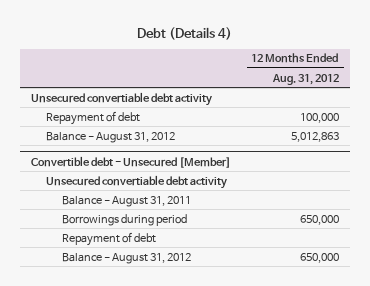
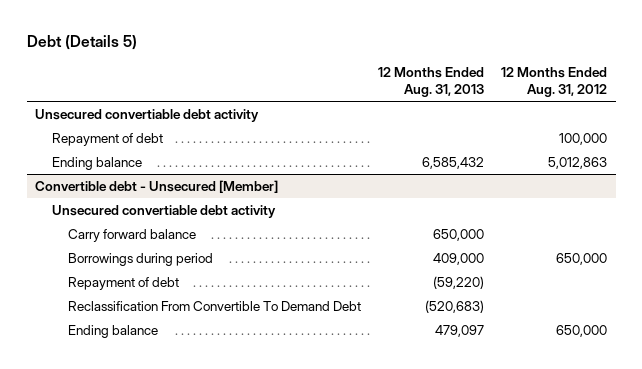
[136,26,232,40] Debt (Details 4) -> [26,35,137,51] Debt (Details 5)
none -> [378,67,485,98] 12 Months Ended Aug. 31, 2013
[46,131,176,143] Balance - August 31, 2012 -> [51,156,142,170] Ending balance
[61,195,191,207] Balance - August 31, 2011 -> [68,228,197,242] Carry forward balance
none -> [68,300,362,311] Reclassification From Convertible To Demand Debt
[61,252,191,264] Balance - August 31, 2012 -> [68,324,159,338] Ending balance

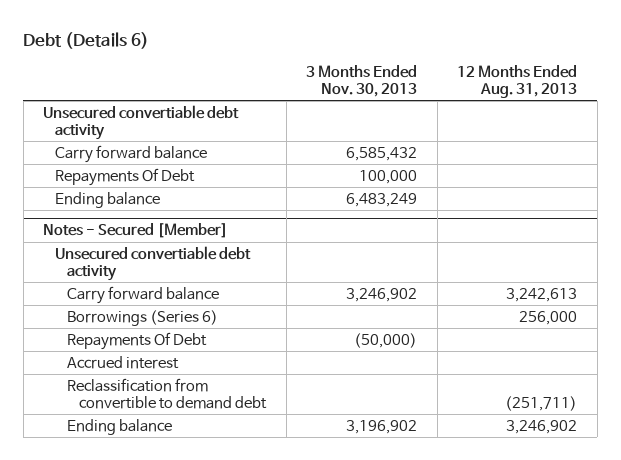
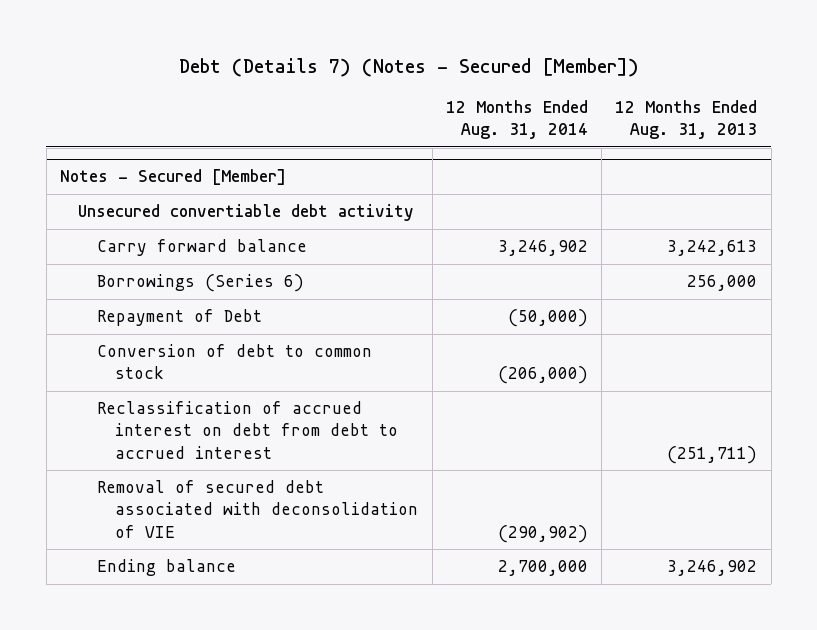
[23,31,150,49] Debt (Details 6) -> [178,57,639,77] Debt (Details 7) (Notes - Secured [Member])
[306,64,418,97] 3 Months Ended Nov. 30, 2013 -> none
none -> [445,100,588,140] 12 Months Ended Aug. 31, 2014
[43,104,240,140] Unsecured convertiable debt activity -> none
[55,144,208,163] Carry forward balance -> none
[55,167,196,186] Repayments Of Debt -> none
[55,191,161,208] Ending balance -> none
[67,355,180,369] Accrued interest -> none
[67,331,208,350] Repayments Of Debt -> [96,309,262,327] Repayment of Debt
none -> [96,344,372,380] Conversion of debt to common stock
[67,377,268,409] Reclassification from convertible to demand debt -> [96,401,399,459] Reclassification of accrued interest on debt from debt to accrued interest
none -> [96,480,419,538] Removal of secured debt associated with deconsolidation of VIE

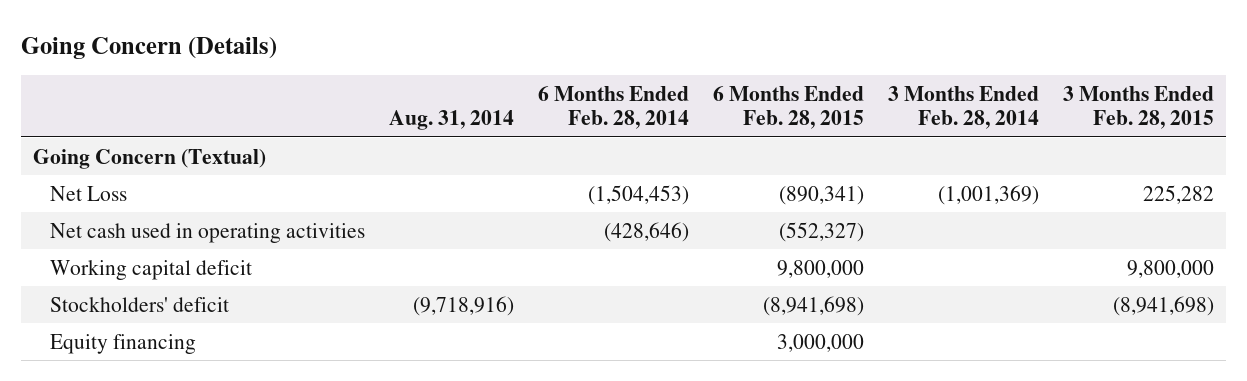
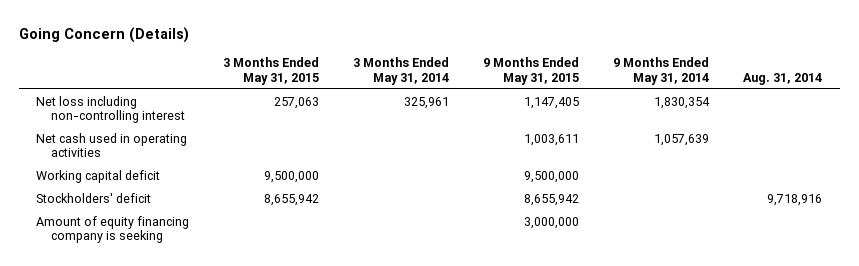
[537,85,689,130] 6 Months Ended Feb. 28, 2014 -> none
[713,85,865,130] 6 Months Ended Feb. 28, 2015 -> none
[888,85,1040,130] 3 Months Ended Feb. 28, 2014 -> none
[1063,85,1215,130] 3 Months Ended Feb. 28, 2015 -> none
none -> [223,56,320,85] 3 Months Ended May 31, 2015
none -> [353,56,450,85] 3 Months Ended May 31, 2014
none -> [483,56,580,85] 9 Months Ended May 31, 2015
none -> [613,56,710,85] 9 Months Ended May 31, 2014
[32,148,266,169] Going Concern (Textual) -> none
[49,185,127,201] Net Loss -> [36,95,186,124] Net loss including non-controlling interest
[49,333,196,354] Equity financing -> none
[412,295,514,316] (9,718,916) -> [767,193,823,206] 9,718,916
none -> [36,215,190,244] Amount of equity financing company is seeking

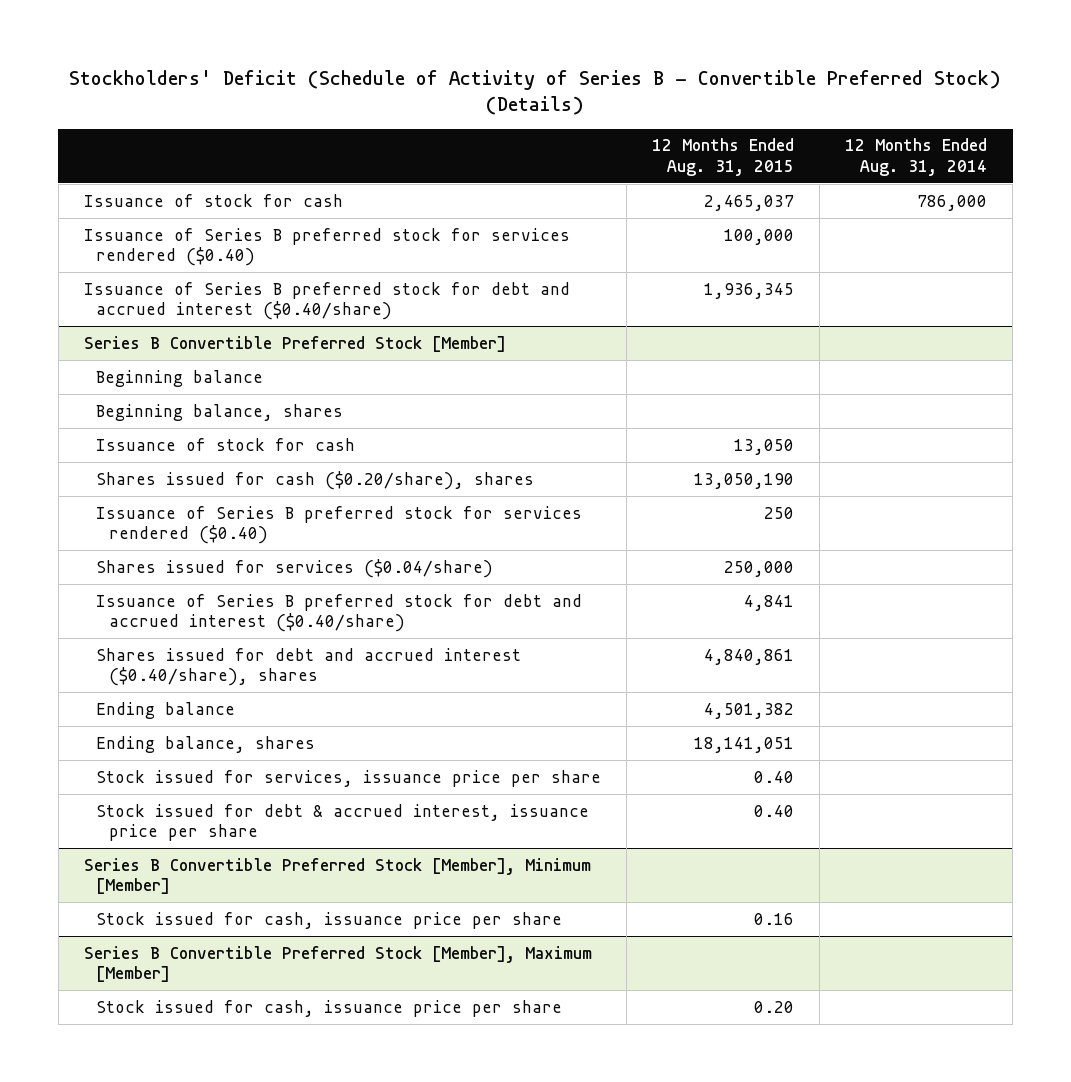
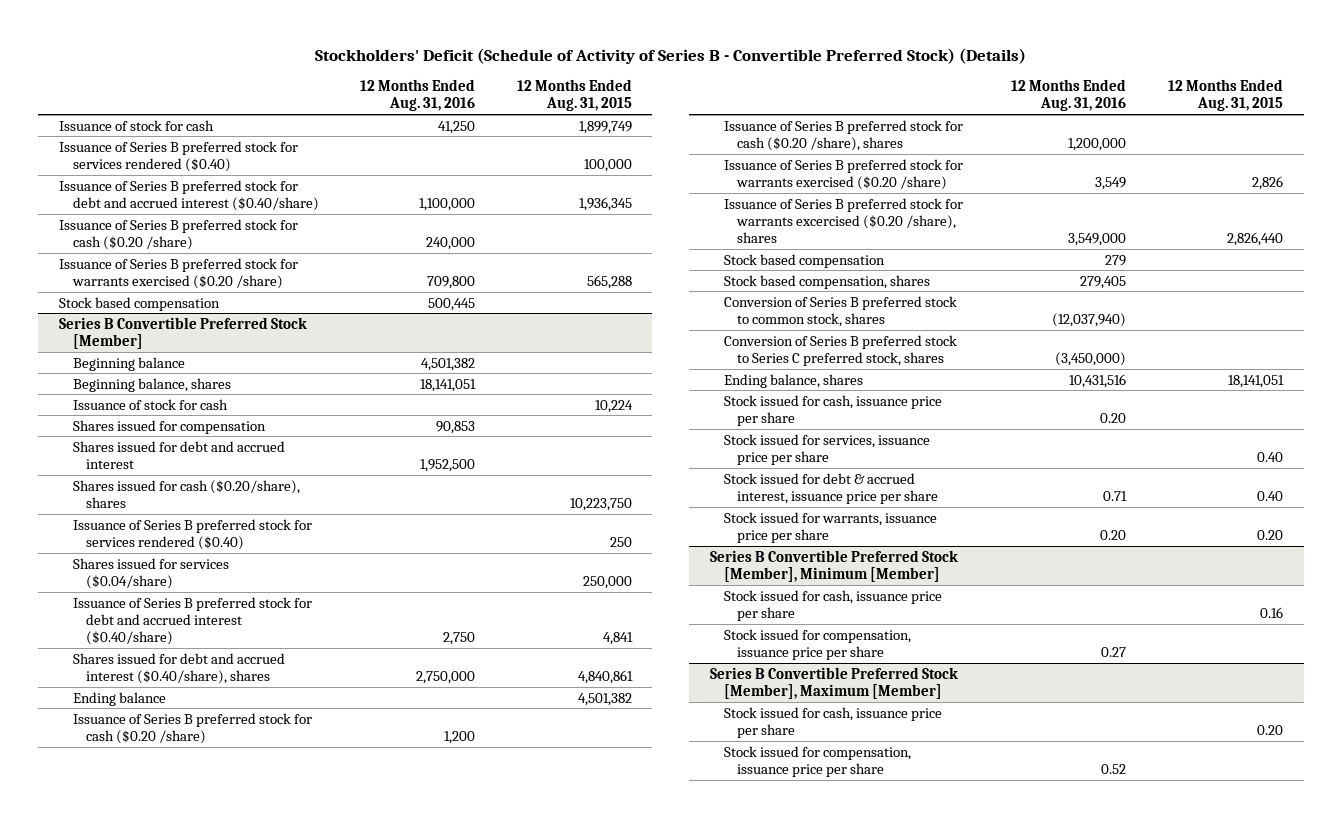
[845,138,988,176] 12 Months Ended Aug. 31, 2014 -> none
none -> [360,78,476,112] 12 Months Ended Aug. 31, 2016
[704,194,795,211] 2,465,037 -> [578,120,632,134] 1,899,749
none -> [58,218,298,250] Issuance of Series B preferred stock for cash ($0.20 /share)
none -> [58,257,298,289] Issuance of Series B preferred stock for warrants exercised ($0.20 /share)
none -> [58,296,220,311] Stock based compensation
[734,438,795,455] 13,050 -> [594,399,633,413] 10,224
none -> [72,419,266,434] Shares issued for compensation
none -> [72,440,285,469] Shares issued for debt and accrued interest
[694,472,795,489] 13,050,190 -> [569,497,632,511] 10,223,750
none -> [72,712,312,744] Issuance of Series B preferred stock for cash ($0.20 /share)
none -> [723,119,963,151] Issuance of Series B preferred stock for cash ($0.20 /share), shares
none -> [723,158,963,190] Issuance of Series B preferred stock for warrants exercised ($0.20 /share)
none -> [723,197,963,244] Issuance of Series B preferred stock for warrants excercised ($0.20 /share), shares
none -> [723,253,885,268] Stock based compensation
none -> [723,274,930,289] Stock based compensation, shares
none -> [723,295,957,327] Conversion of Series B preferred stock to common stock, shares
none -> [723,334,957,366] Conversion of Series B preferred stock to Series C preferred stock, shares
none -> [723,394,942,426] Stock issued for cash, issuance price per share
none -> [723,511,937,543] Stock issued for warrants, issuance price per share
none -> [723,628,911,660] Stock issued for compensation, issuance price per share
none -> [723,745,911,777] Stock issued for compensation, issuance price per share

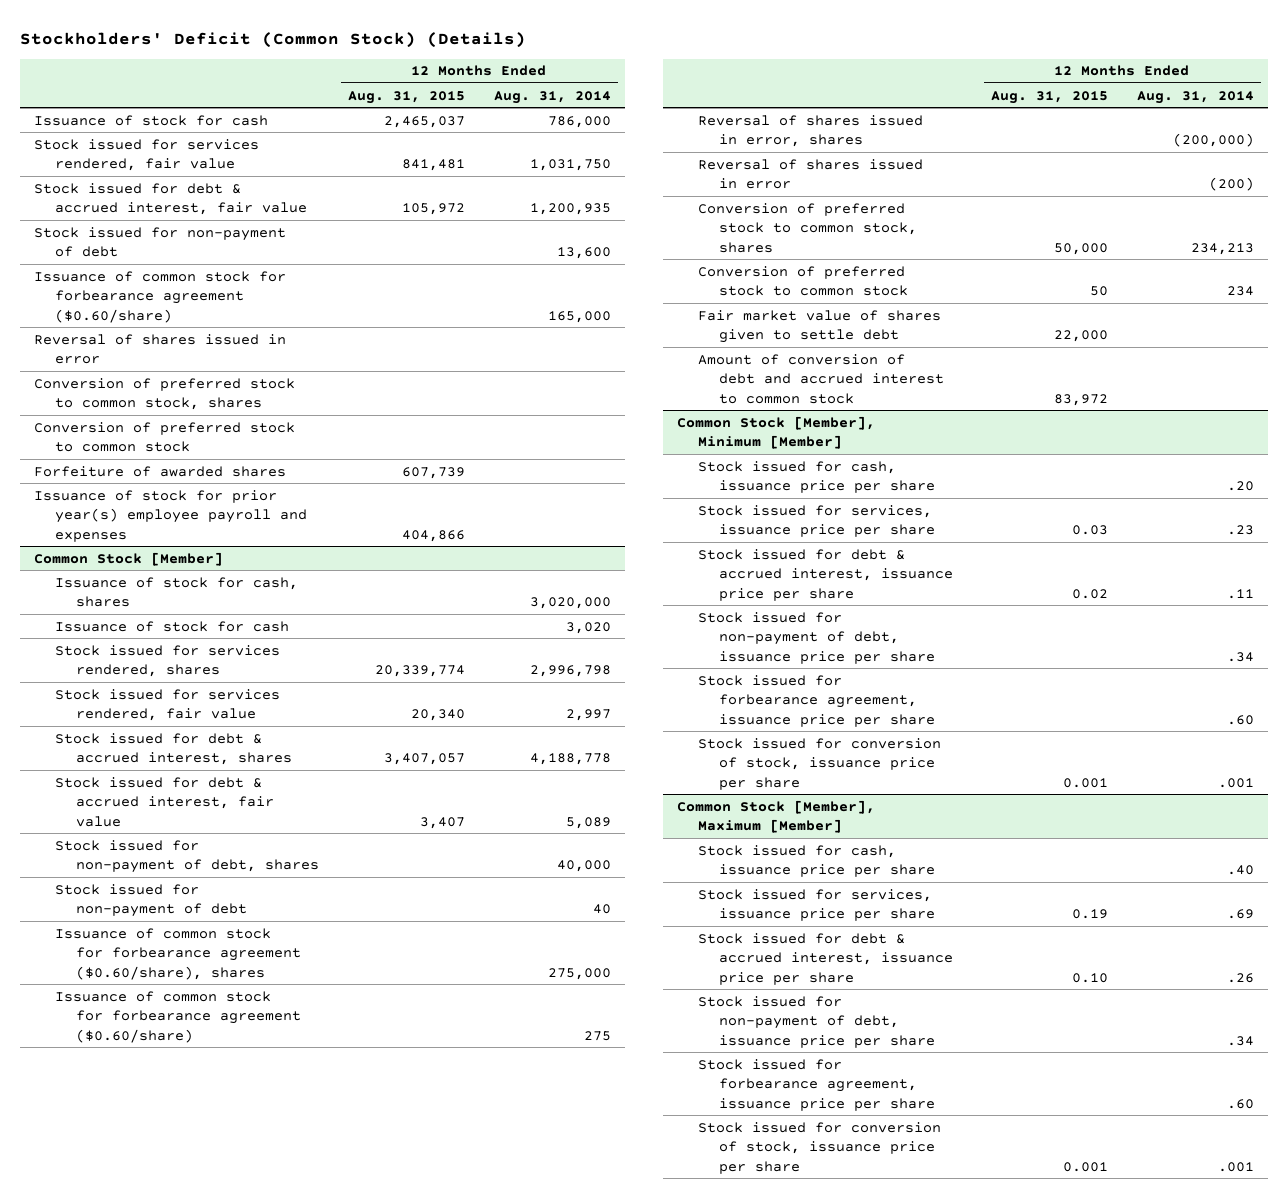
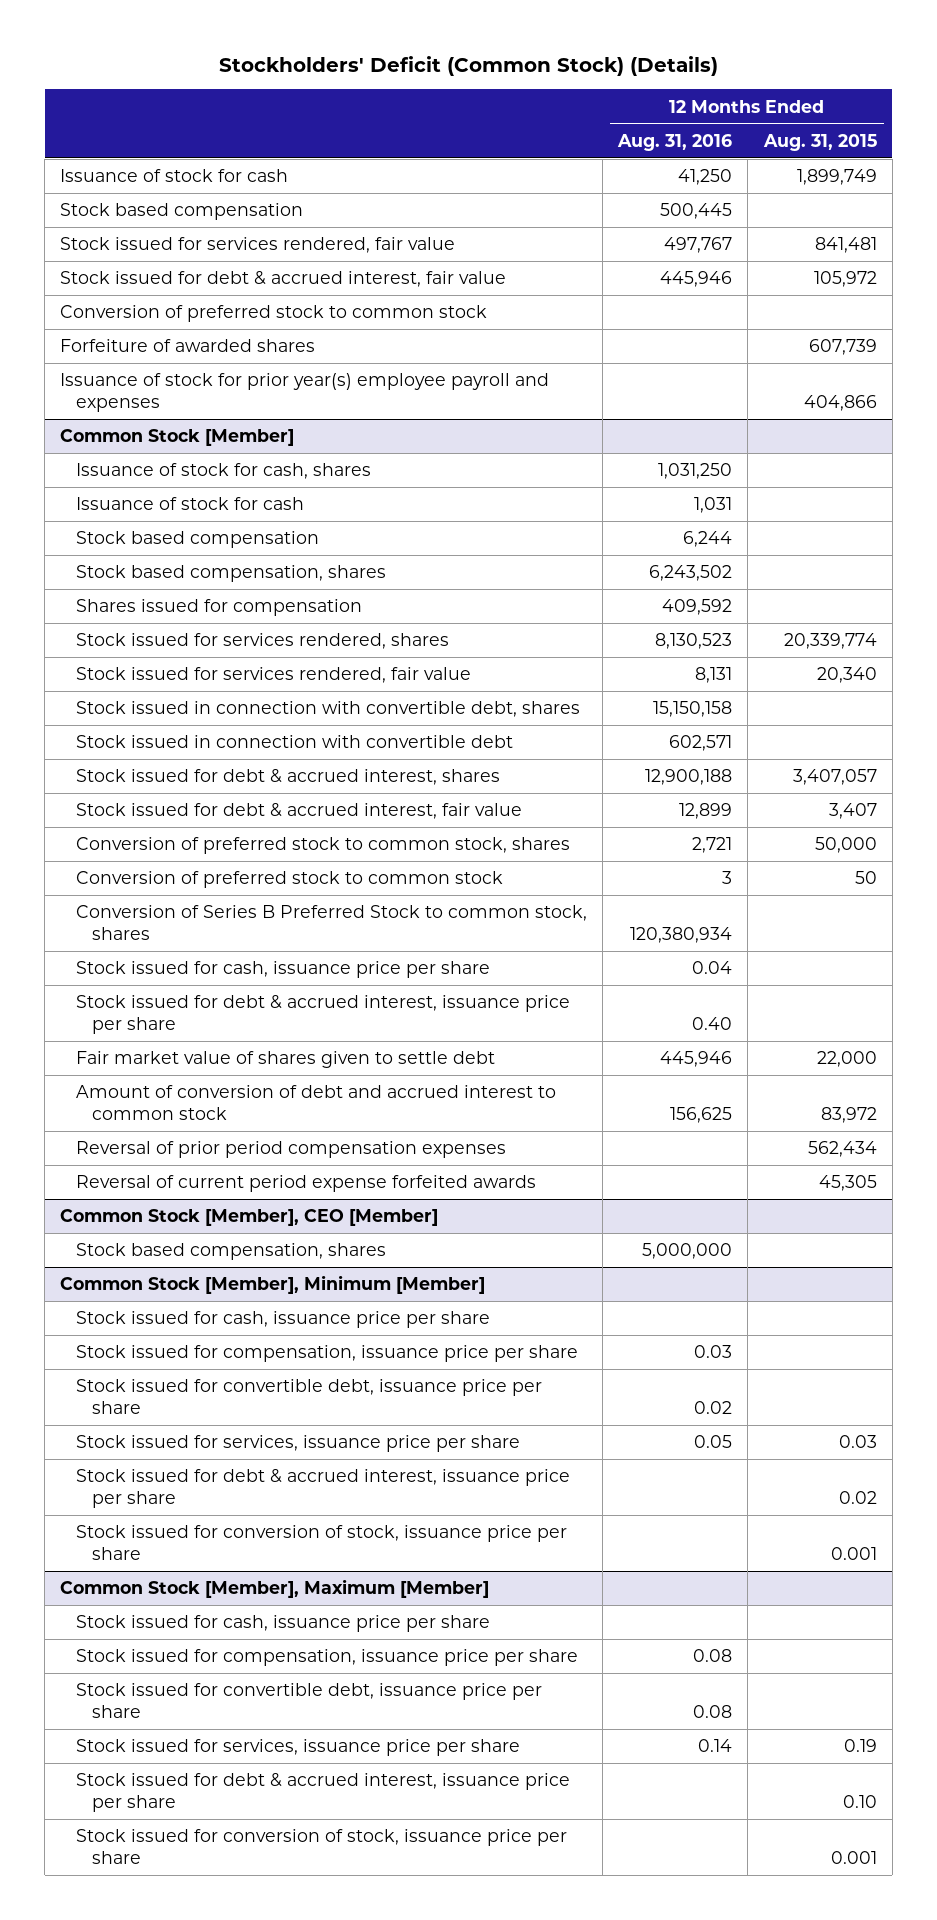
[493,90,611,104] Aug. 31, 2014 -> none
none -> [617,133,733,151] Aug. 31, 2016
[383,115,465,128] 2,465,037 -> [796,169,877,186] 1,899,749
none -> [60,203,304,221] Stock based compensation
[34,226,287,258] Stock issued for non-payment of debt -> none
[34,270,287,323] Issuance of common stock for forbearance agreement ($0.60/share) -> none
[34,333,287,365] Reversal of shares issued in error -> none
[34,377,296,411] Conversion of preferred stock to common stock, shares -> none
none -> [76,531,320,549] Stock based compensation
none -> [76,565,387,583] Stock based compensation, shares
none -> [76,599,363,617] Shares issued for compensation
none -> [76,701,581,718] Stock issued in connection with convertible debt, shares
none -> [76,735,514,749] Stock issued in connection with convertible debt
[55,839,320,874] Stock issued for non-payment of debt, shares -> none
[55,883,248,918] Stock issued for non-payment of debt -> none
[55,927,302,980] Issuance of common stock for forbearance agreement ($0.60/share), shares -> none
[55,990,302,1043] Issuance of common stock for forbearance agreement ($0.60/share) -> none
[698,114,924,148] Reversal of shares issued in error, shares -> none
[698,158,924,190] Reversal of shares issued in error -> none
none -> [76,905,588,941] Conversion of Series B Preferred Stock to common stock, shares
none -> [76,961,491,979] Stock issued for cash, issuance price per share
none -> [76,995,571,1035] Stock issued for debt & accrued interest, issuance price per share
none -> [76,1141,507,1159] Reversal of prior period compensation expenses
none -> [76,1175,537,1193] Reversal of current period expense forfeited awards
none -> [60,1209,439,1227] Common Stock [Member], CEO [Member]
none -> [76,1243,387,1261] Stock based compensation, shares
none -> [76,1345,579,1363] Stock issued for compensation, issuance price per share
none -> [76,1379,543,1415] Stock issued for convertible debt, issuance price per share
[698,611,936,664] Stock issued for non-payment of debt, issuance price per share -> none
[698,674,936,727] Stock issued for forbearance agreement, issuance price per share -> none
none -> [76,1649,579,1667] Stock issued for compensation, issuance price per share
none -> [76,1683,543,1719] Stock issued for convertible debt, issuance price per share
[698,995,936,1048] Stock issued for non-payment of debt, issuance price per share -> none
[698,1058,936,1111] Stock issued for forbearance agreement, issuance price per share -> none

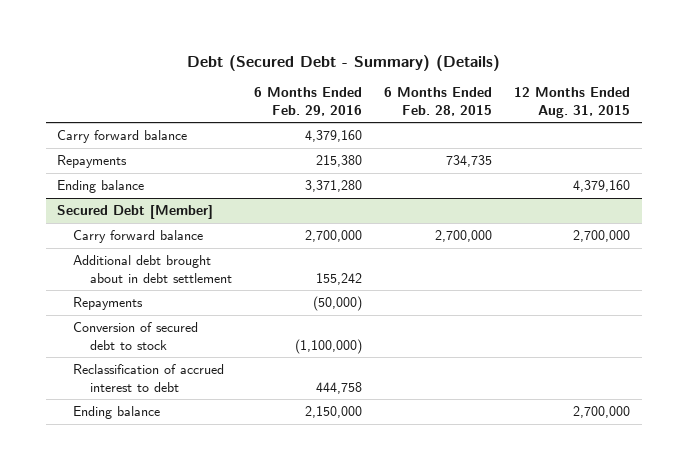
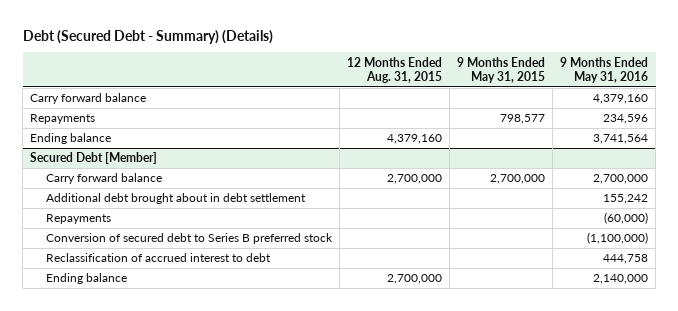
[253,87,362,116] 6 Months Ended Feb. 29, 2016 -> none
[384,87,493,116] 6 Months Ended Feb. 28, 2015 -> none
none -> [457,56,546,84] 9 Months Ended May 31, 2015
none -> [560,56,649,84] 9 Months Ended May 31, 2016
[73,322,199,350] Conversion of secured debt to stock -> [45,233,333,245] Conversion of secured debt to Series B preferred stock

